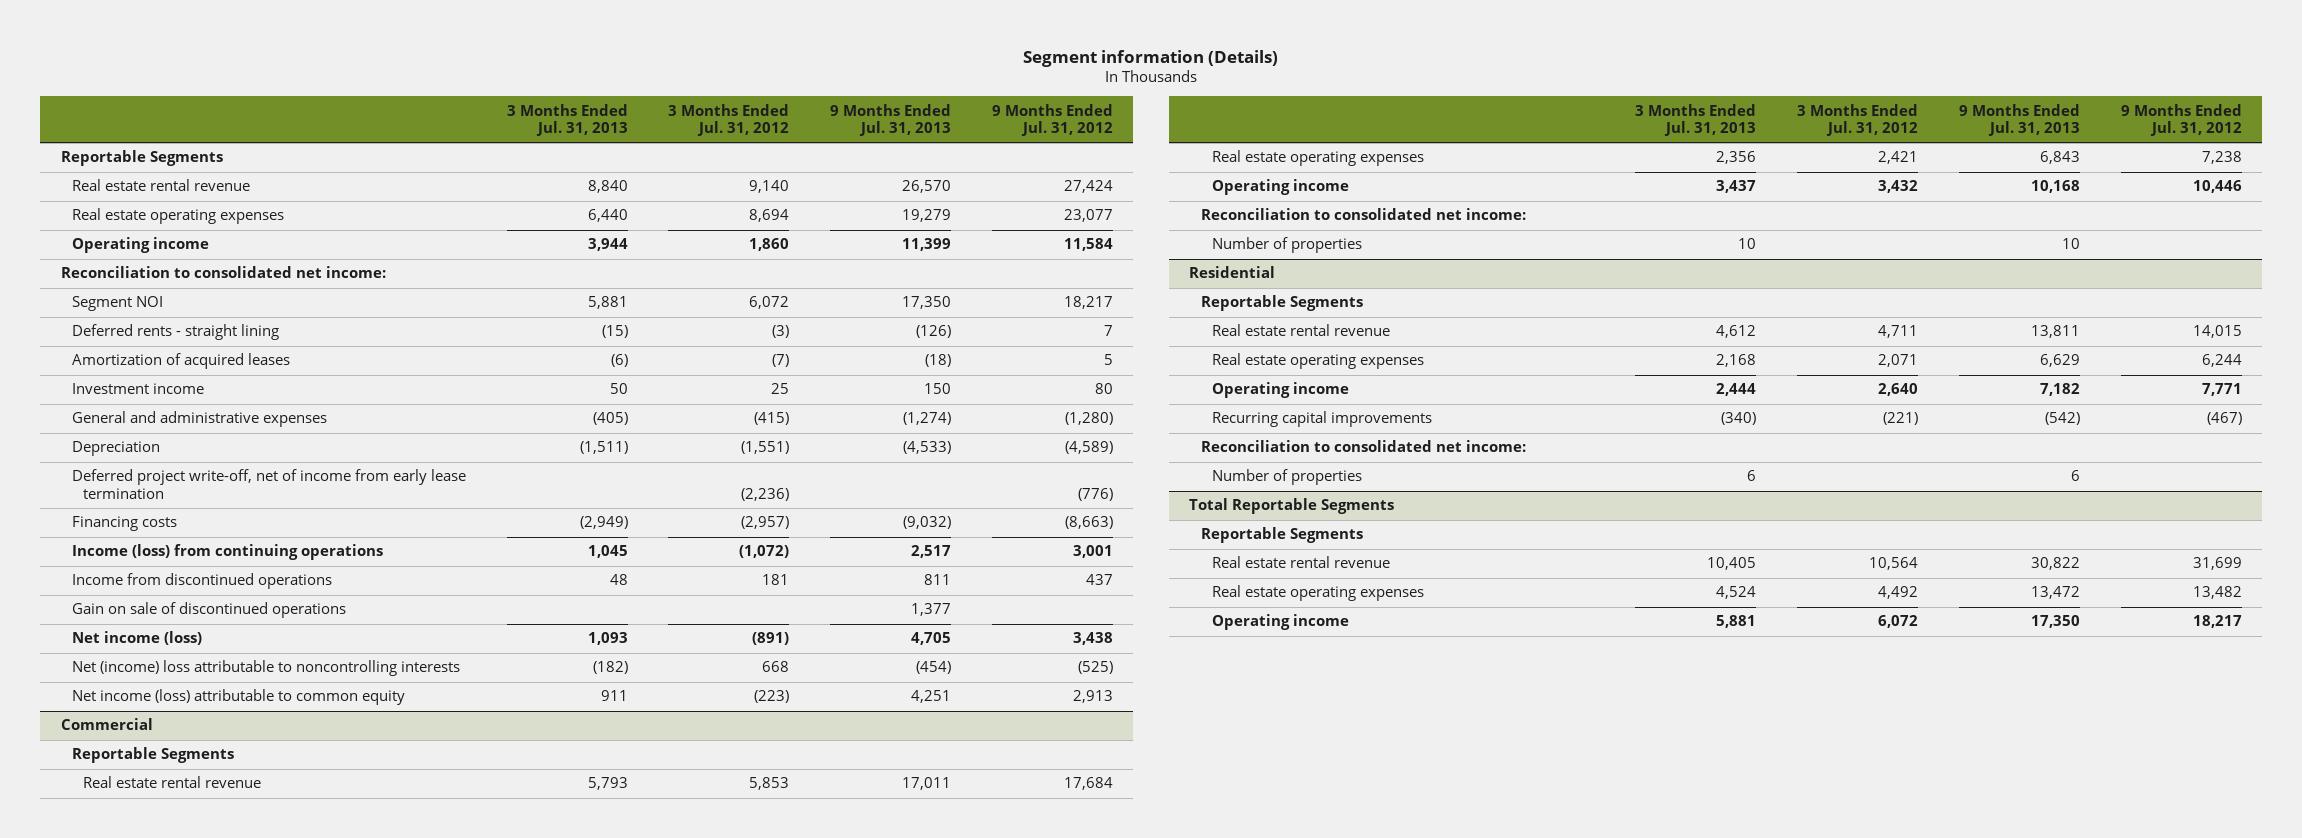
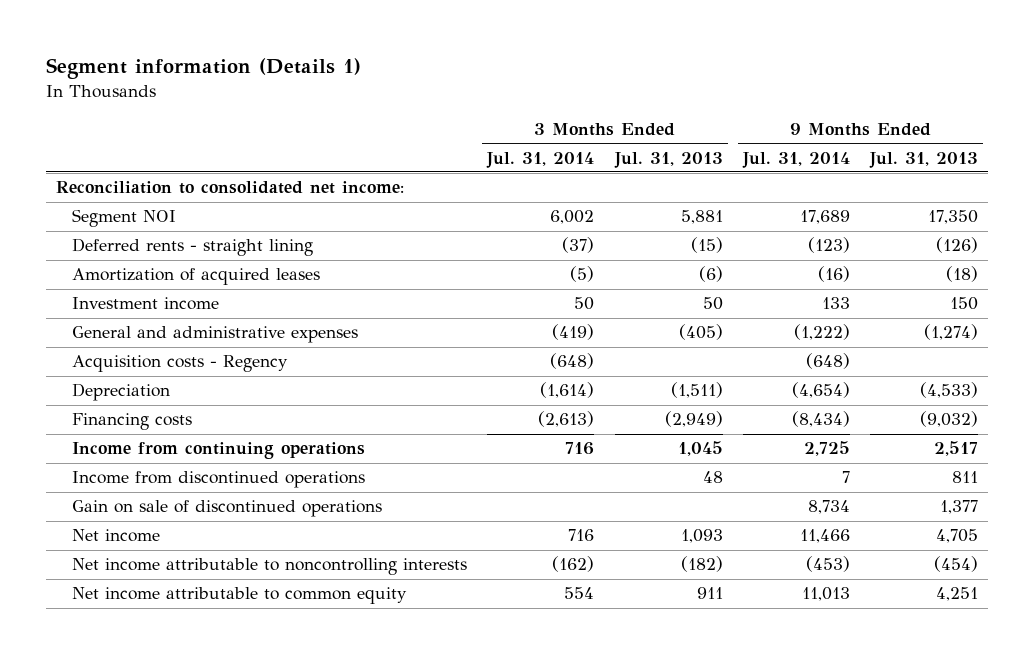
[1023,49,1279,67] Segment information (Details) -> [45,58,361,80] Segment information (Details 1)
[668,103,790,136] 3 Months Ended Jul. 31, 2012 -> none
[992,103,1114,136] 9 Months Ended Jul. 31, 2012 -> none
none -> [486,151,595,168] Jul. 31, 2014
none -> [742,151,851,168] Jul. 31, 2014
[60,150,223,167] Reportable Segments -> none
[71,179,250,192] Real estate rental revenue -> none
[71,208,284,225] Real estate operating expenses -> none
[71,237,209,254] Operating income -> none
none -> [72,355,289,373] Acquisition costs - Regency
[71,469,466,499] Deferred project write-off, net of income from early lease termination -> none
[71,544,383,561] Income (loss) from continuing operations -> [72,442,366,460] Income from continuing operations
[60,718,153,731] Commercial -> none
[71,747,234,764] Reportable Segments -> none
[83,776,262,789] Real estate rental revenue -> none
[1211,150,1424,167] Real estate operating expenses -> none
[1211,179,1349,196] Operating income -> none
[1200,208,1526,221] Reconciliation to consolidated net income: -> none
[1211,237,1362,254] Number of properties -> none
[1189,266,1276,279] Residential -> none
[1200,295,1363,312] Reportable Segments -> none
[1211,324,1390,337] Real estate rental revenue -> none
[1211,353,1424,370] Real estate operating expenses -> none
[1211,382,1349,399] Operating income -> none
[1211,411,1432,428] Recurring capital improvements -> none
[1200,440,1526,453] Reconciliation to consolidated net income: -> none
[1211,469,1362,486] Number of properties -> none
[1189,498,1395,515] Total Reportable Segments -> none
[1200,527,1363,544] Reportable Segments -> none
[1211,556,1390,569] Real estate rental revenue -> none
[1211,585,1424,602] Real estate operating expenses -> none
[1211,614,1349,631] Operating income -> none
[71,631,202,646] Net income (loss) -> [72,529,161,543] Net income
[71,660,460,677] Net (income) loss attributable to noncontrolling interests -> [72,558,468,576] Net income attributable to noncontrolling interests
[71,689,405,706] Net income (loss) attributable to common equity -> [72,587,408,605] Net income attributable to common equity

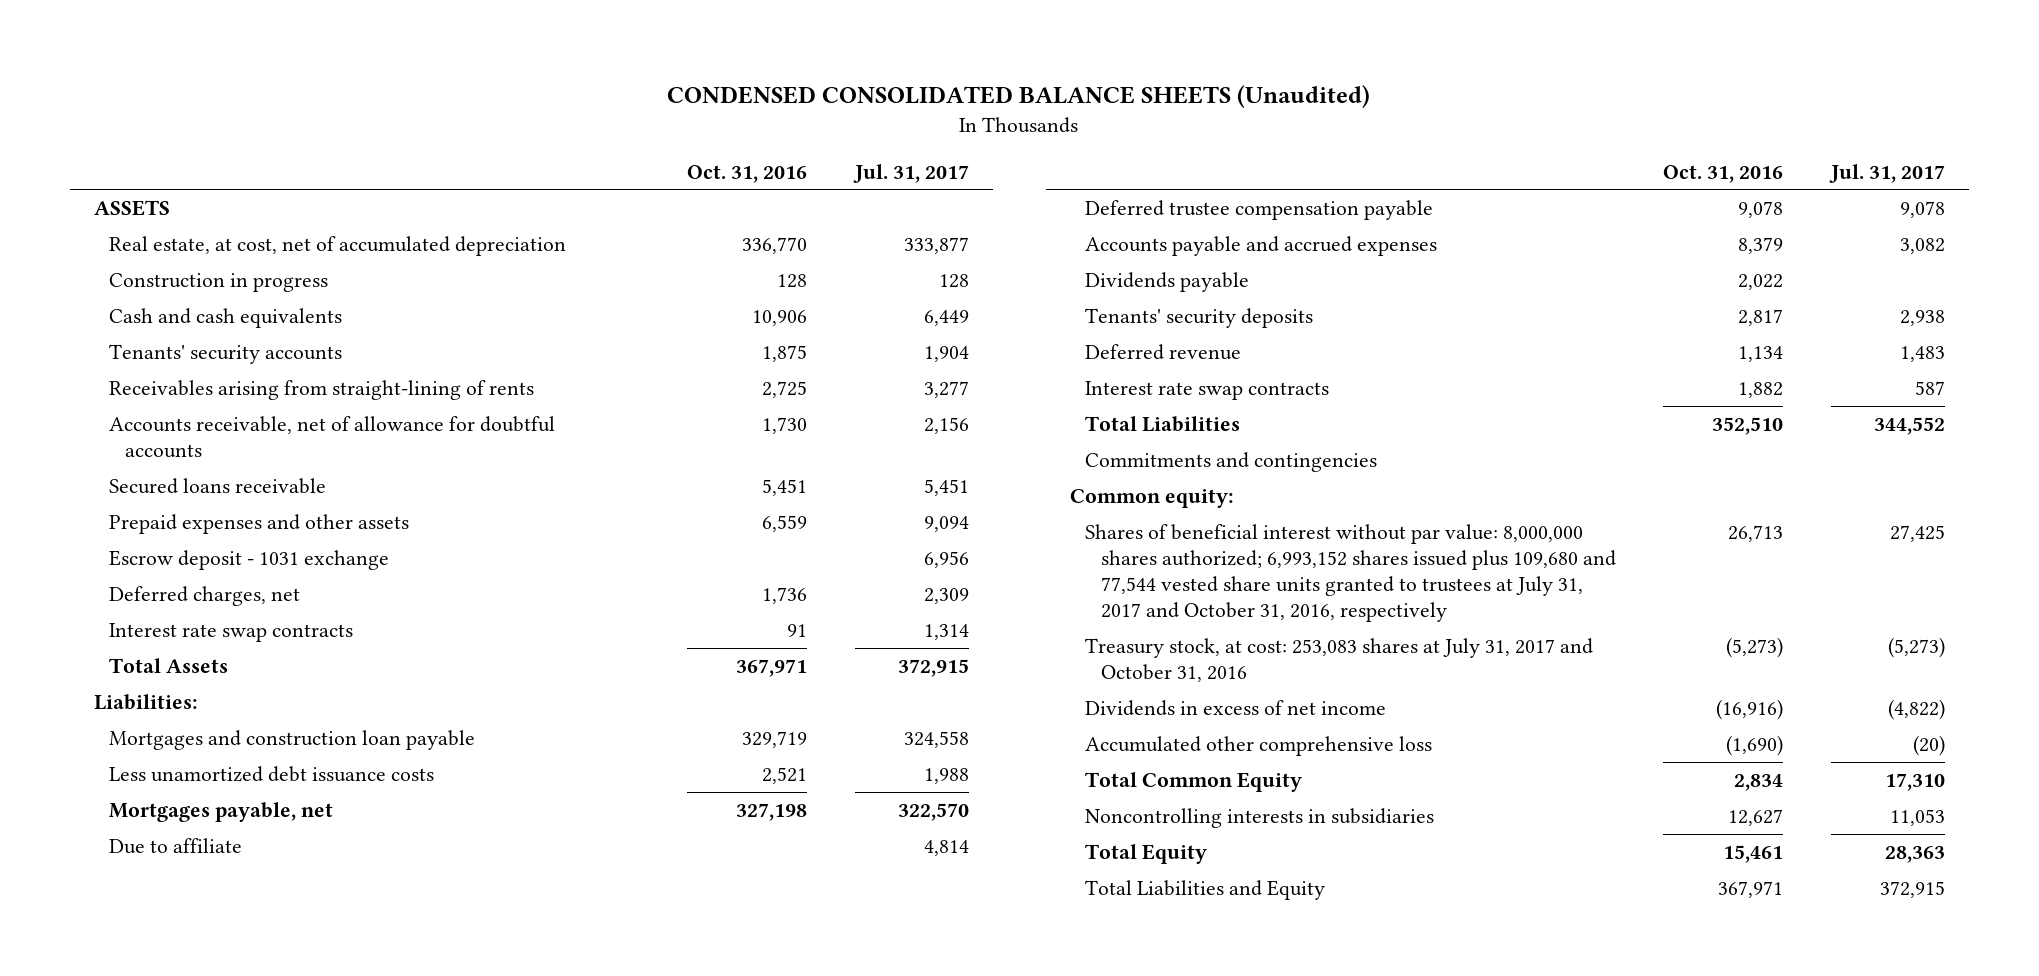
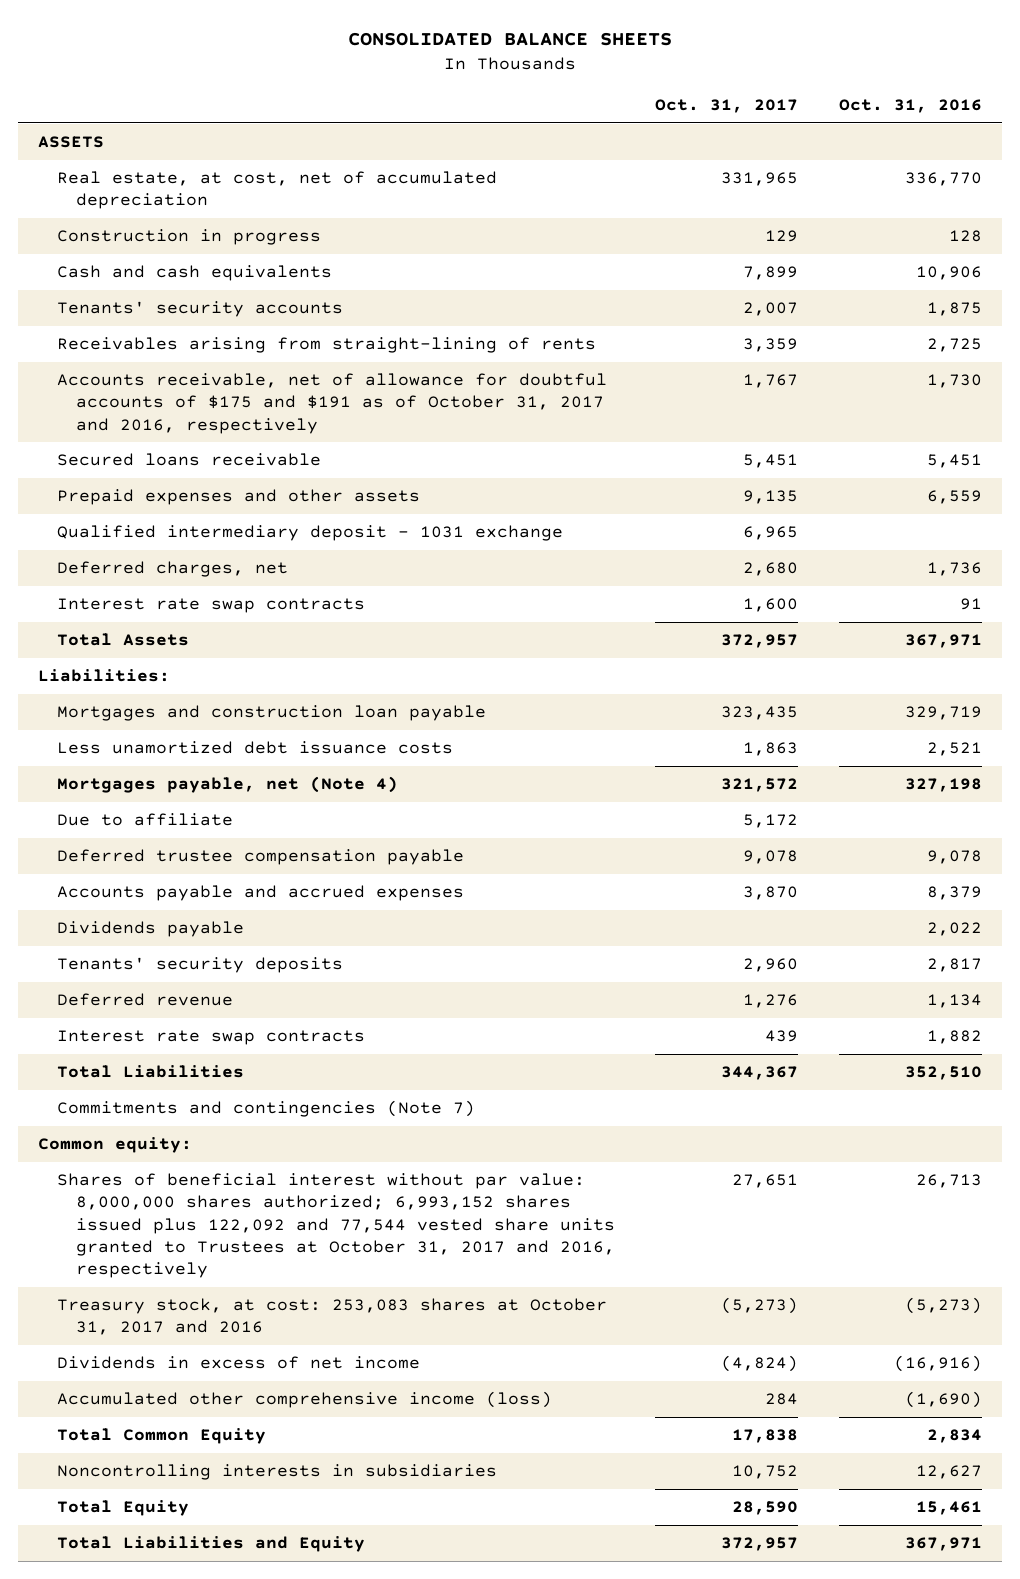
[667,85,1371,109] CONDENSED CONSOLIDATED BALANCE SHEETS (Unaudited) -> [347,32,672,47] CONSOLIDATED BALANCE SHEETS
[852,163,969,183] Jul. 31, 2017 -> none
none -> [655,99,799,114] Oct. 31, 2017
[109,415,556,458] Accounts receivable, net of allowance for doubtful accounts -> [56,373,607,434] Accounts receivable, net of allowance for doubtful accounts of $175 and $191 as of October 31, 2017 and 2016, respectively
[109,549,390,570] Escrow deposit - 1031 exchange -> [56,525,563,542] Qualified intermediary deposit - 1031 exchange
[109,801,334,822] Mortgages payable, net -> [56,776,398,794] Mortgages payable, net (Note 4)
[1085,451,1378,472] Commitments and contingencies -> [56,1100,475,1118] Commitments and contingencies (Note 7)
[1085,523,1616,623] Shares of beneficial interest without par value: 8,000,000 shares authorized; 6,993,152 shares issued plus 109,680 and 77,544 vested share units granted to trustees at July 31, 2017 and October 31, 2016, respectively -> [56,1173,615,1278] Shares of beneficial interest without par value: 8,000,000 shares authorized; 6,993,152 shares issued plus 122,092 and 77,544 vested share units granted to Trustees at October 31, 2017 and 2016, respectively
[1085,637,1594,682] Treasury stock, at cost: 253,083 shares at July 31, 2017 and October 31, 2016 -> [56,1298,607,1336] Treasury stock, at cost: 253,083 shares at October 31, 2017 and 2016
[1085,735,1433,756] Accumulated other comprehensive loss -> [56,1391,552,1409] Accumulated other comprehensive income (loss)

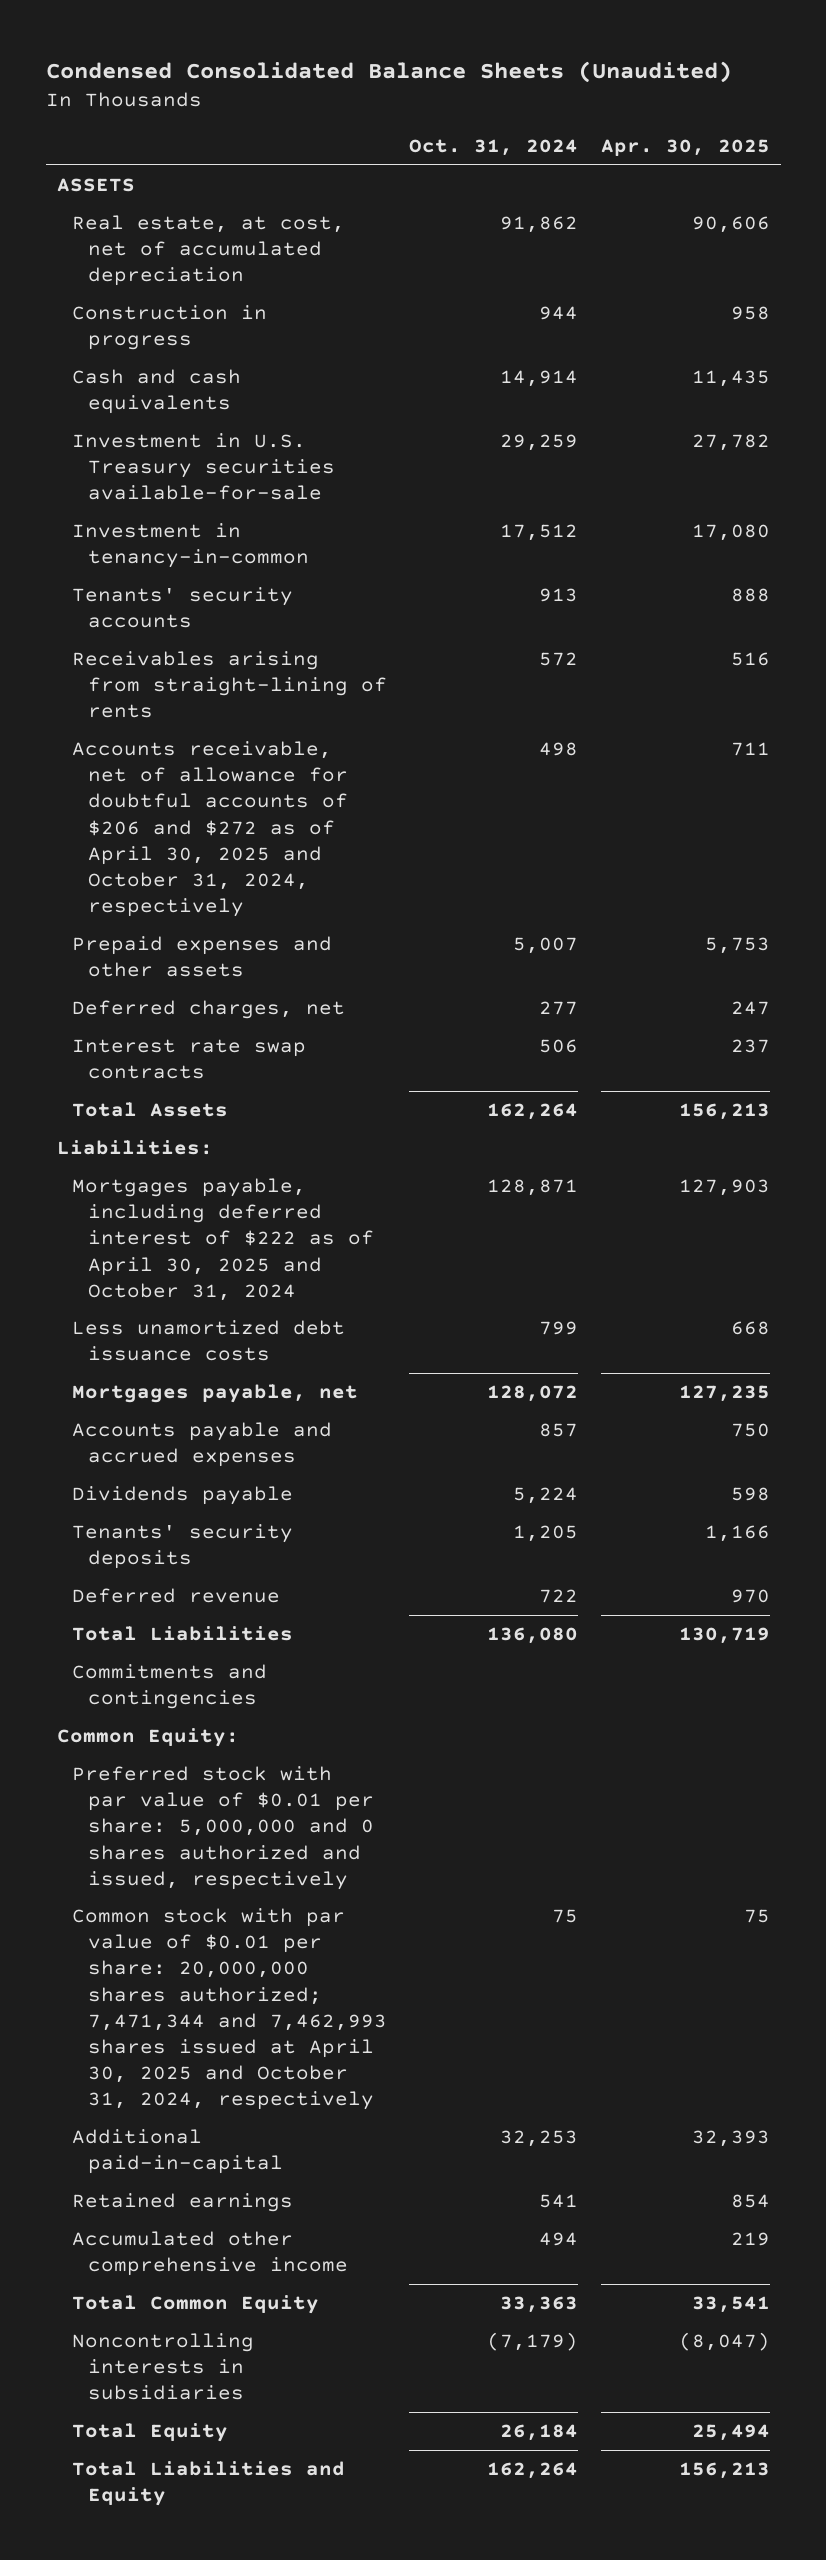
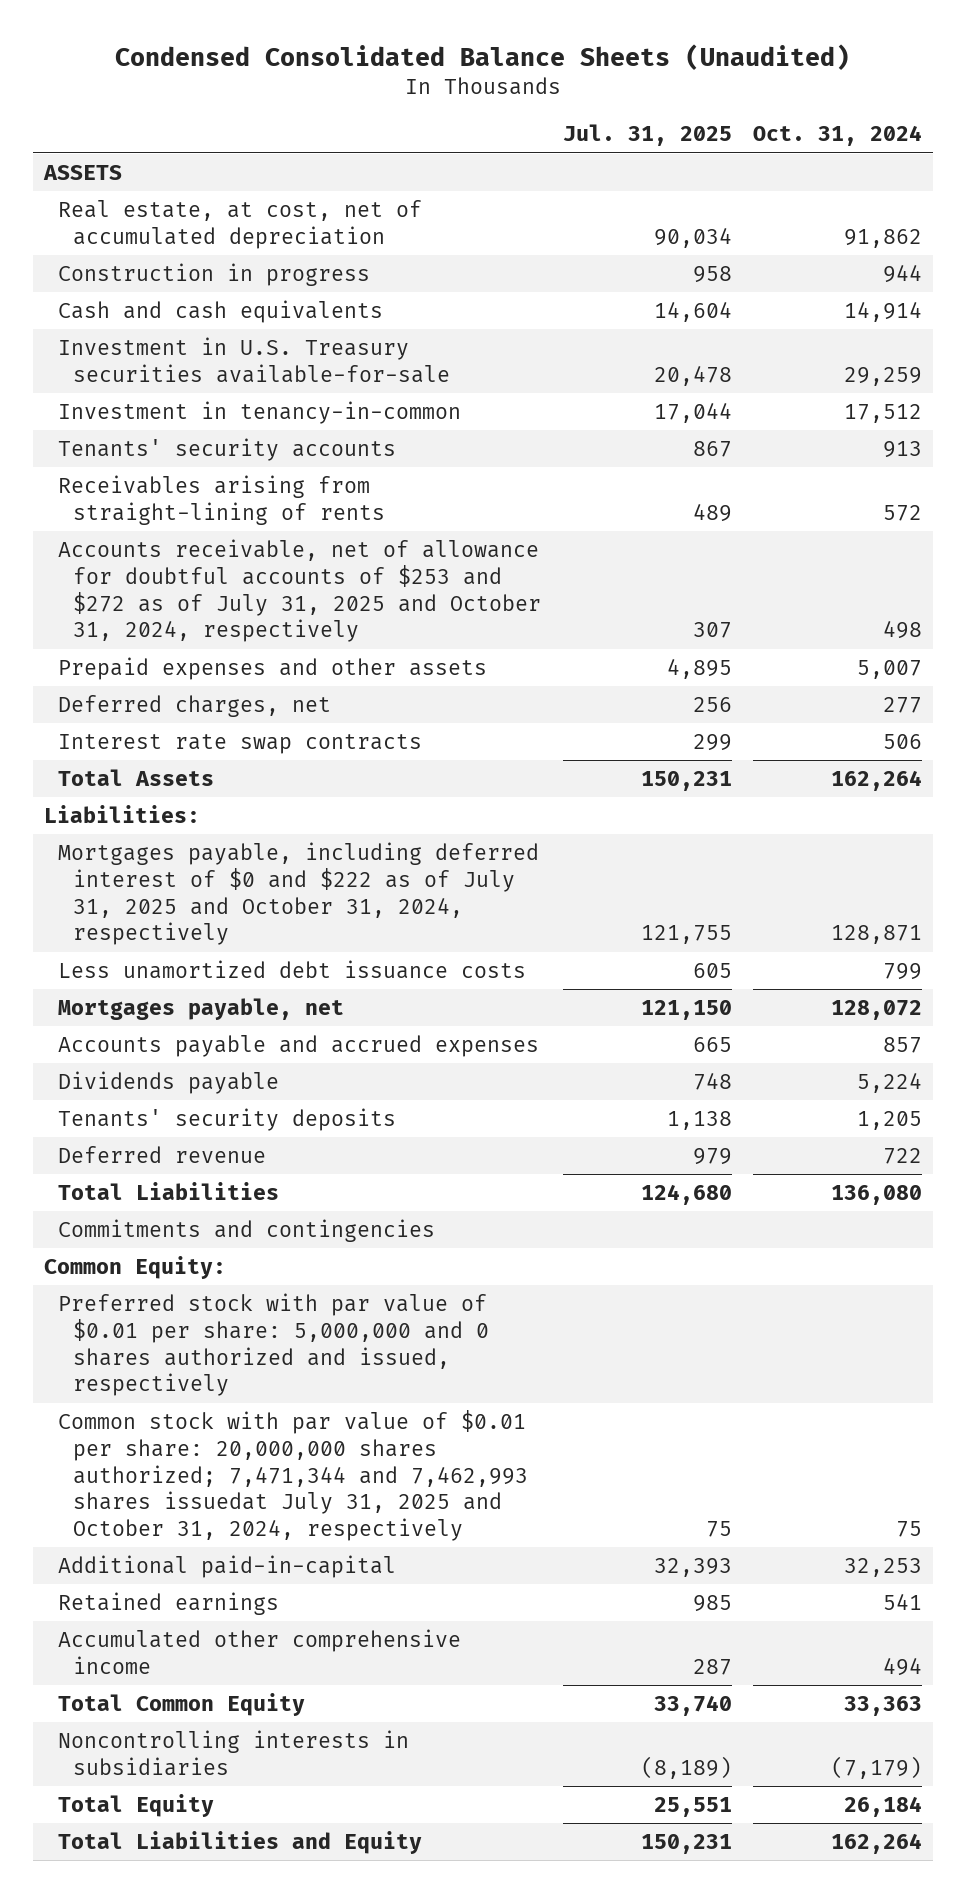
[600,139,770,157] Apr. 30, 2025 -> none
none -> [562,124,732,147] Jul. 31, 2025
[72,740,348,918] Accounts receivable, net of allowance for doubtful accounts of $206 and $272 as of April 30, 2025 and October 31, 2024, respectively -> [58,538,542,643] Accounts receivable, net of allowance for doubtful accounts of $253 and $272 as of July 31, 2025 and October 31, 2024, respectively
[72,1177,374,1301] Mortgages payable, including deferred interest of $222 as of April 30, 2025 and October 31, 2024 -> [58,841,540,946] Mortgages payable, including deferred interest of $0 and $222 as of July 31, 2025 and October 31, 2024, respectively
[72,1907,387,2111] Common stock with par value of $0.01 per share: 20,000,000 shares authorized; 7,471,344 and 7,462,993 shares issued at April 30, 2025 and October 31, 2024, respectively -> [58,1409,529,1542] Common stock with par value of $0.01 per share: 20,000,000 shares authorized; 7,471,344 and 7,462,993 shares issuedat July 31, 2025 and October 31, 2024, respectively

